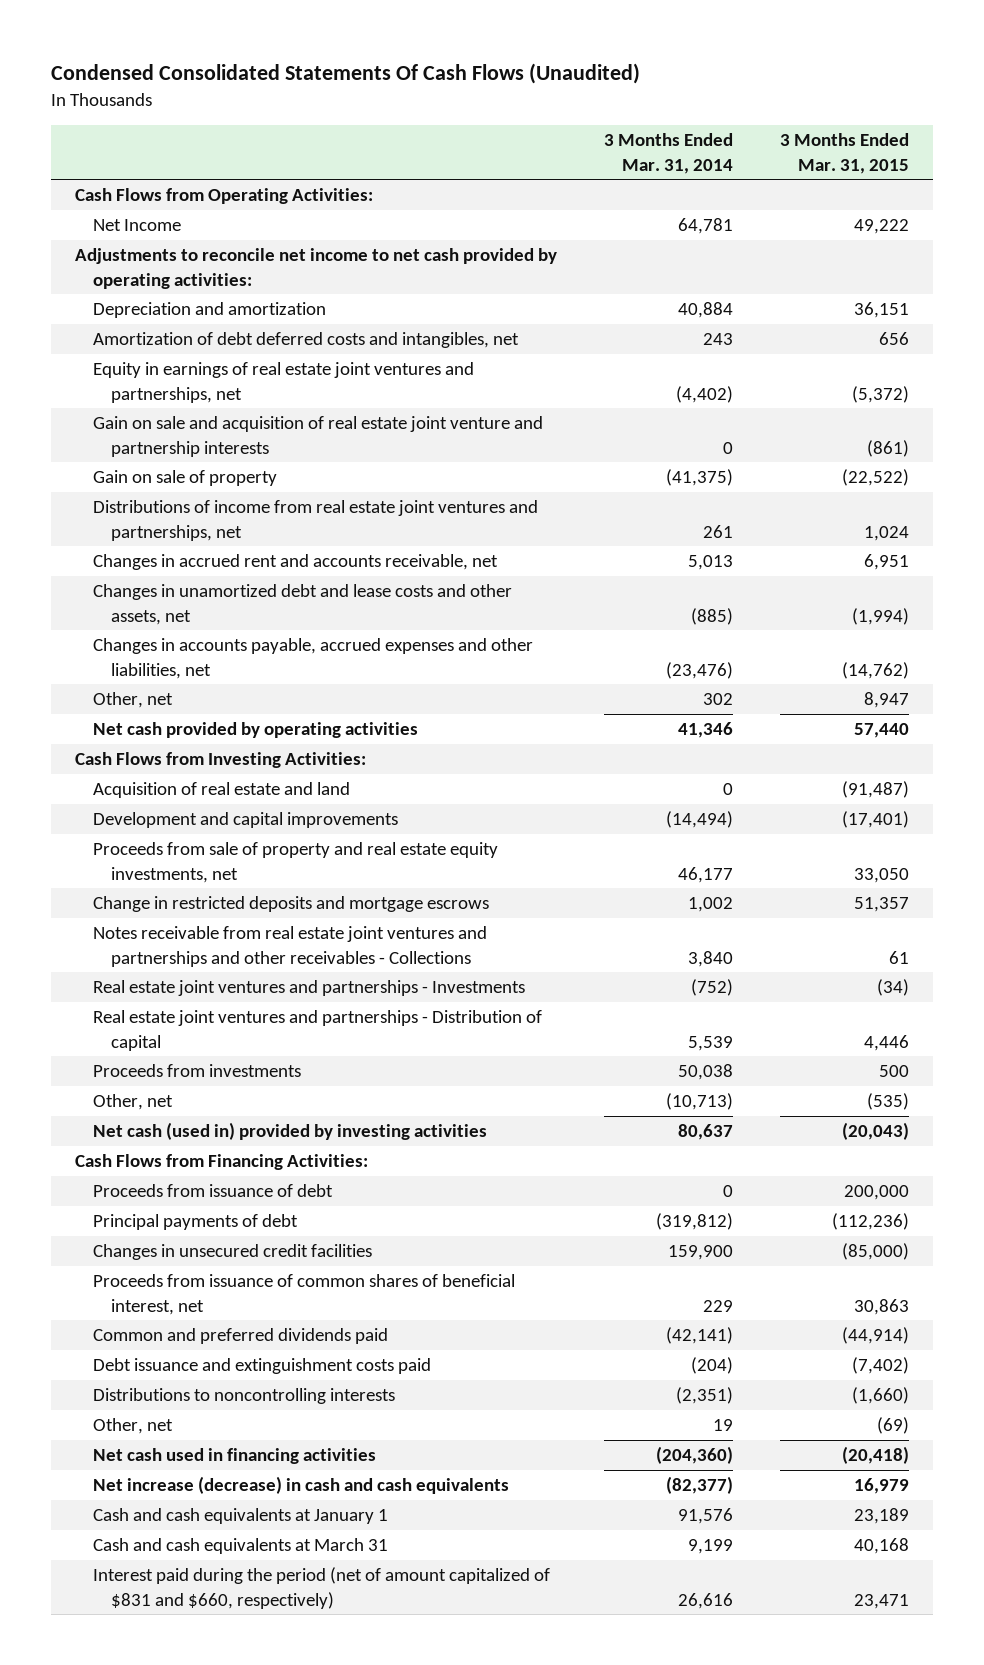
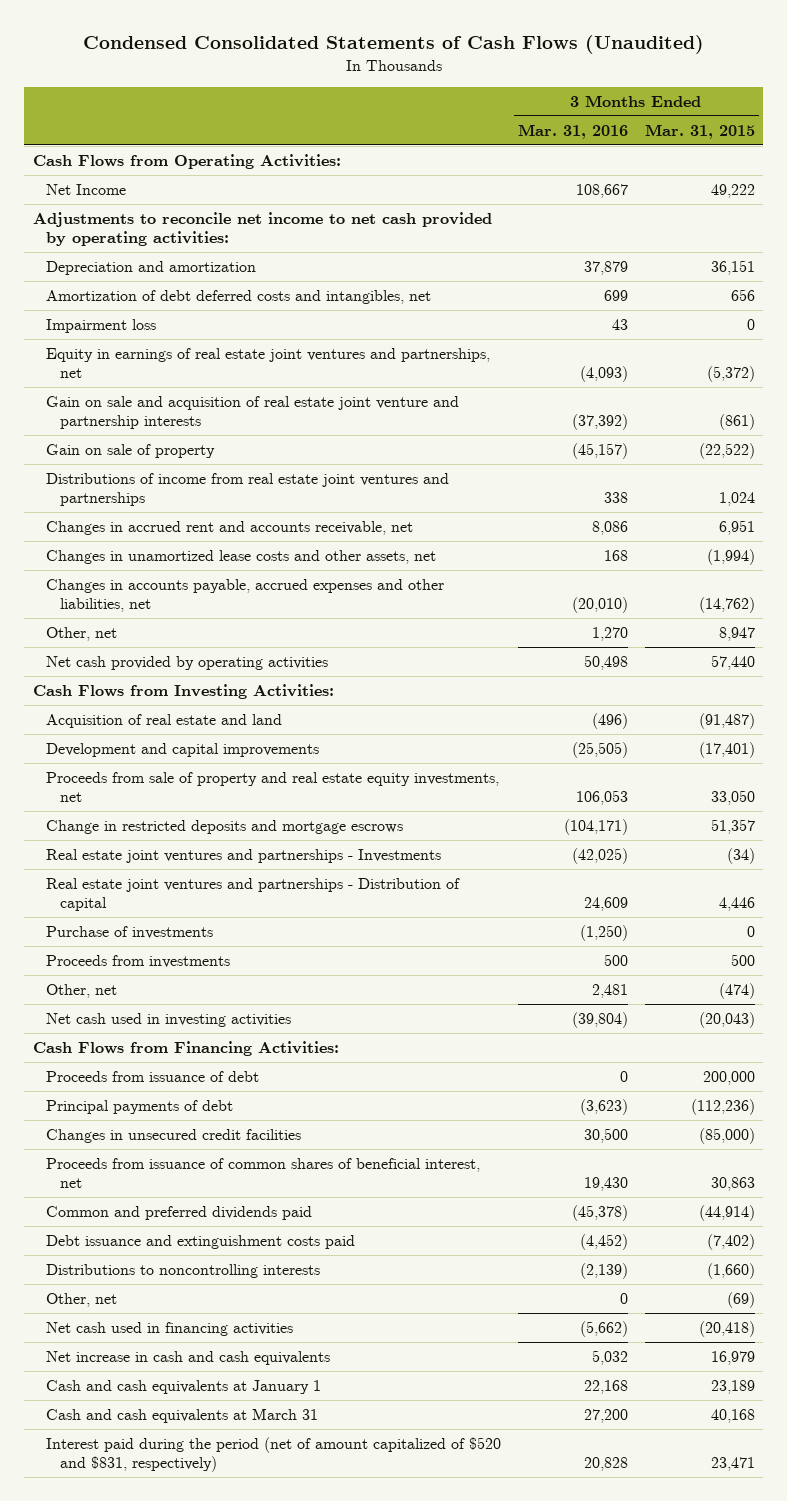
[50,63,640,85] Condensed Consolidated Statements Of Cash Flows (Unaudited) -> [82,35,704,55] Condensed Consolidated Statements of Cash Flows (Unaudited)
[603,132,733,174] 3 Months Ended Mar. 31, 2014 -> none
none -> [517,123,628,139] Mar. 31, 2016
none -> [46,319,157,334] Impairment loss
[92,499,538,541] Distributions of income from real estate joint ventures and partnerships, net -> [46,473,450,506] Distributions of income from real estate joint ventures and partnerships
[92,583,512,625] Changes in unamortized debt and lease costs and other assets, net -> [46,550,437,565] Changes in unamortized lease costs and other assets, net
[92,925,487,967] Notes receivable from real estate joint ventures and partnerships and other receivables - Collections -> none
none -> [46,926,214,940] Purchase of investments
[867,1092,910,1110] (535) -> [718,983,755,1000] (474)
[92,1121,487,1140] Net cash (used in) provided by investing activities -> [46,1013,292,1028] Net cash used in investing activities
[92,1475,509,1494] Net increase (decrease) in cash and cash equivalents -> [46,1351,331,1366] Net increase in cash and cash equivalents
[92,1566,550,1609] Interest paid during the period (net of amount capitalized of $831 and $660, respectively) -> [46,1437,502,1472] Interest paid during the period (net of amount capitalized of $520 and $831, respectively)

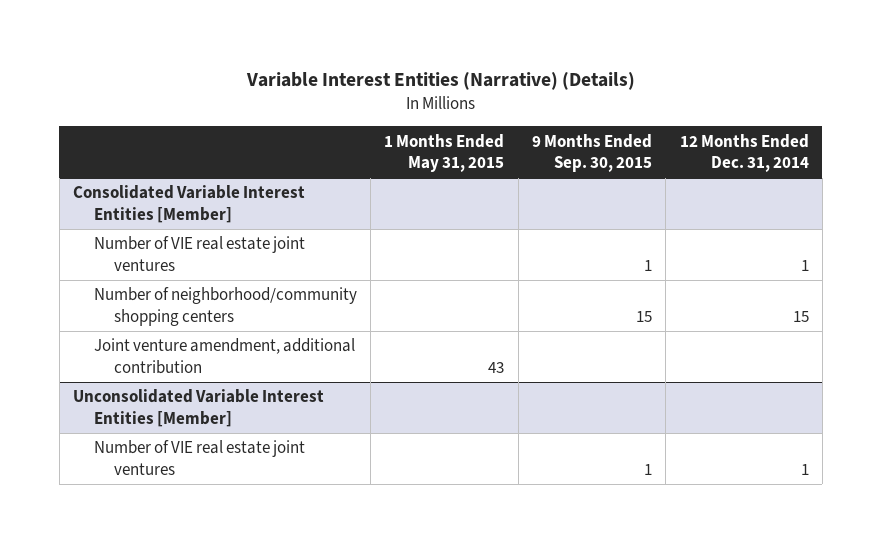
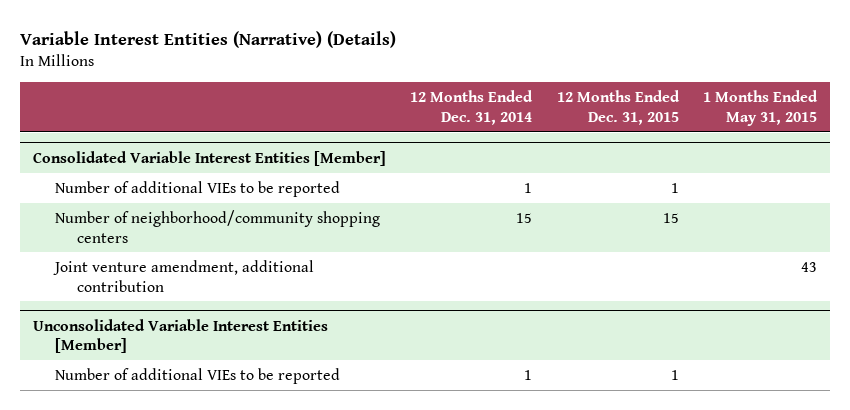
[531,133,652,173] 9 Months Ended Sep. 30, 2015 -> none
none -> [556,89,680,125] 12 Months Ended Dec. 31, 2015
[93,236,305,272] Number of VIE real estate joint ventures -> [54,180,340,197] Number of additional VIEs to be reported
[93,440,305,476] Number of VIE real estate joint ventures -> [54,367,340,384] Number of additional VIEs to be reported

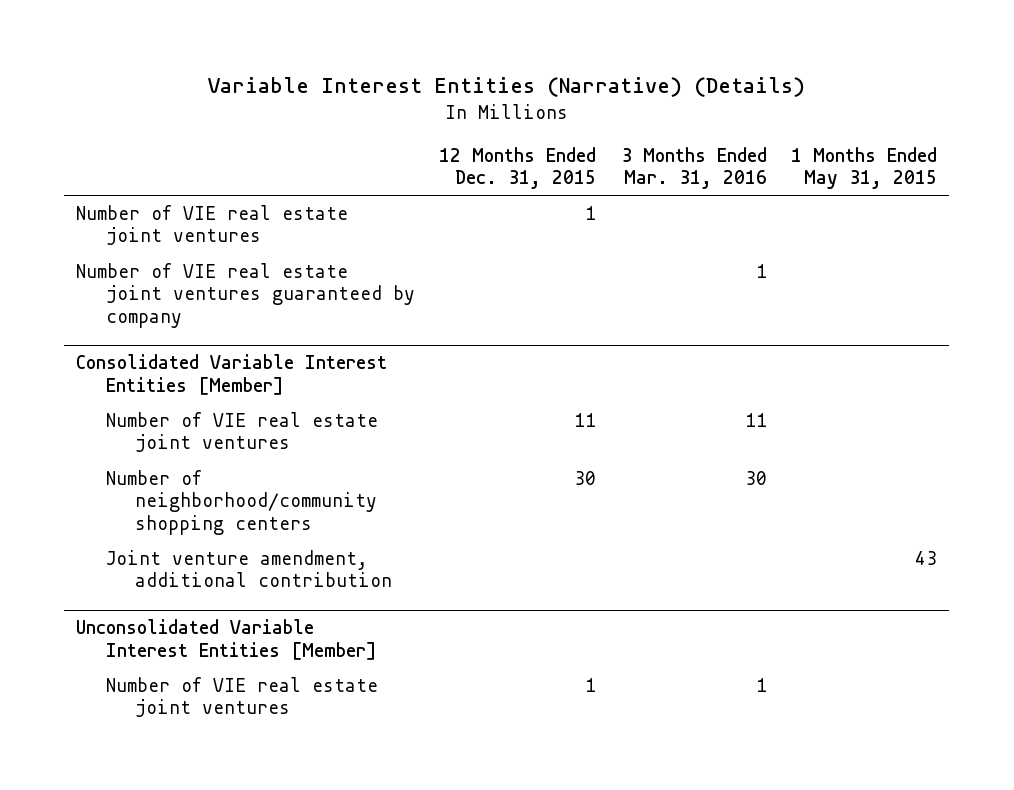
[410,89,534,125] 12 Months Ended Dec. 31, 2014 -> none
none -> [620,146,767,190] 3 Months Ended Mar. 31, 2016
none -> [76,205,349,246] Number of VIE real estate joint ventures
none -> [76,263,415,328] Number of VIE real estate joint ventures guaranteed by company
[54,180,340,197] Number of additional VIEs to be reported -> none
none -> [105,412,378,453] Number of VIE real estate joint ventures
[662,212,679,223] 15 -> [574,471,597,486] 30
[54,367,340,384] Number of additional VIEs to be reported -> [105,677,378,718] Number of VIE real estate joint ventures

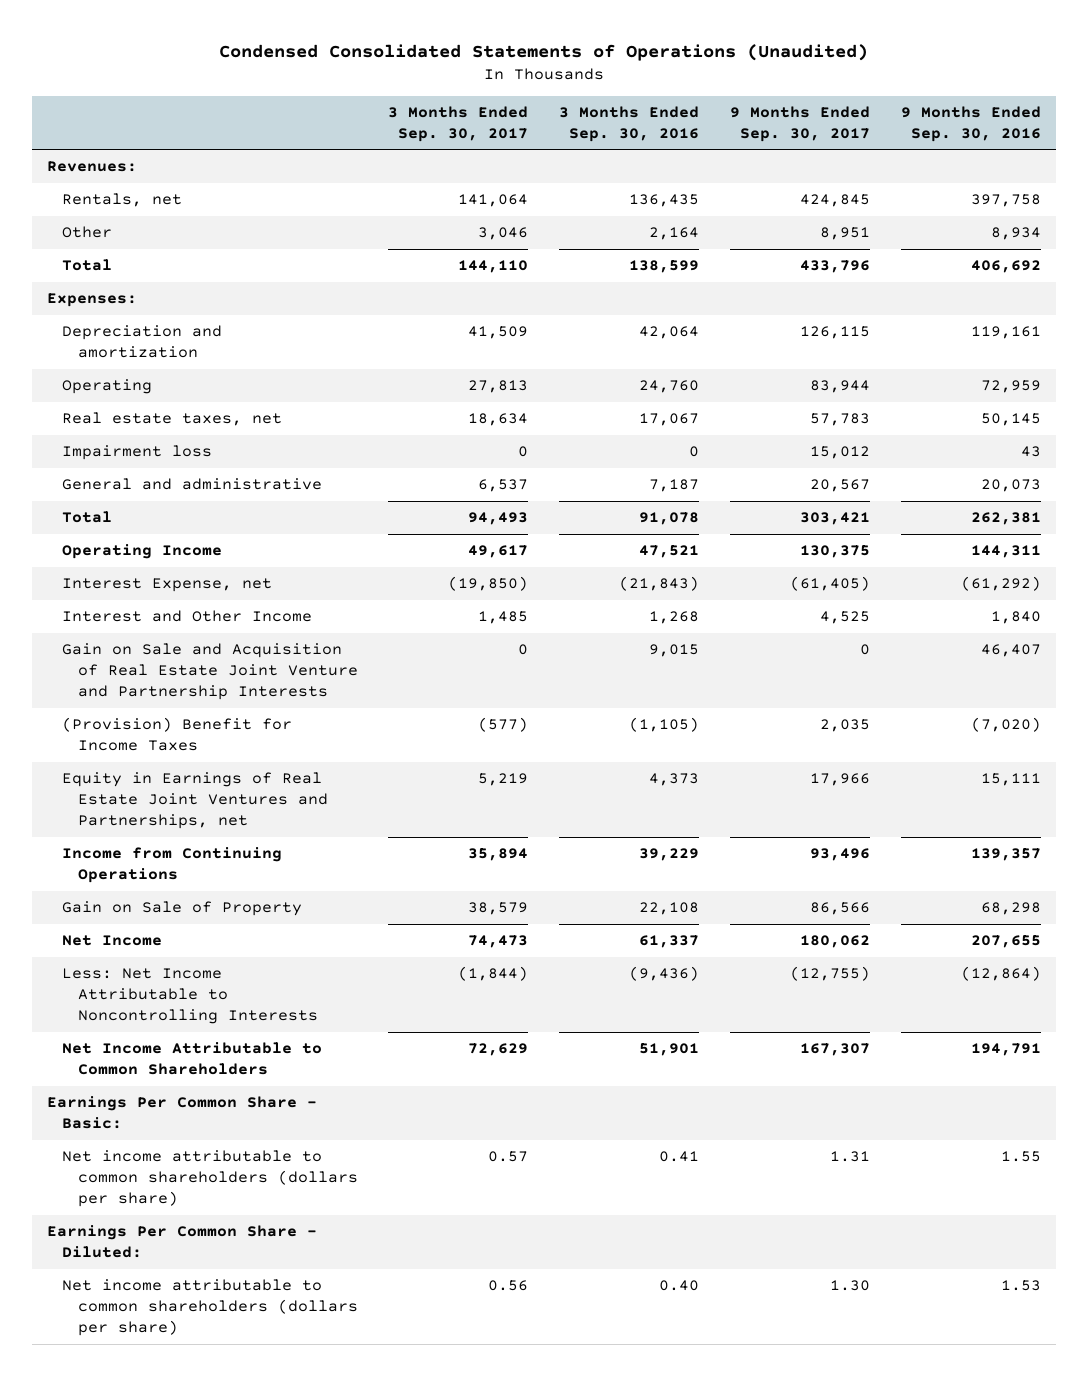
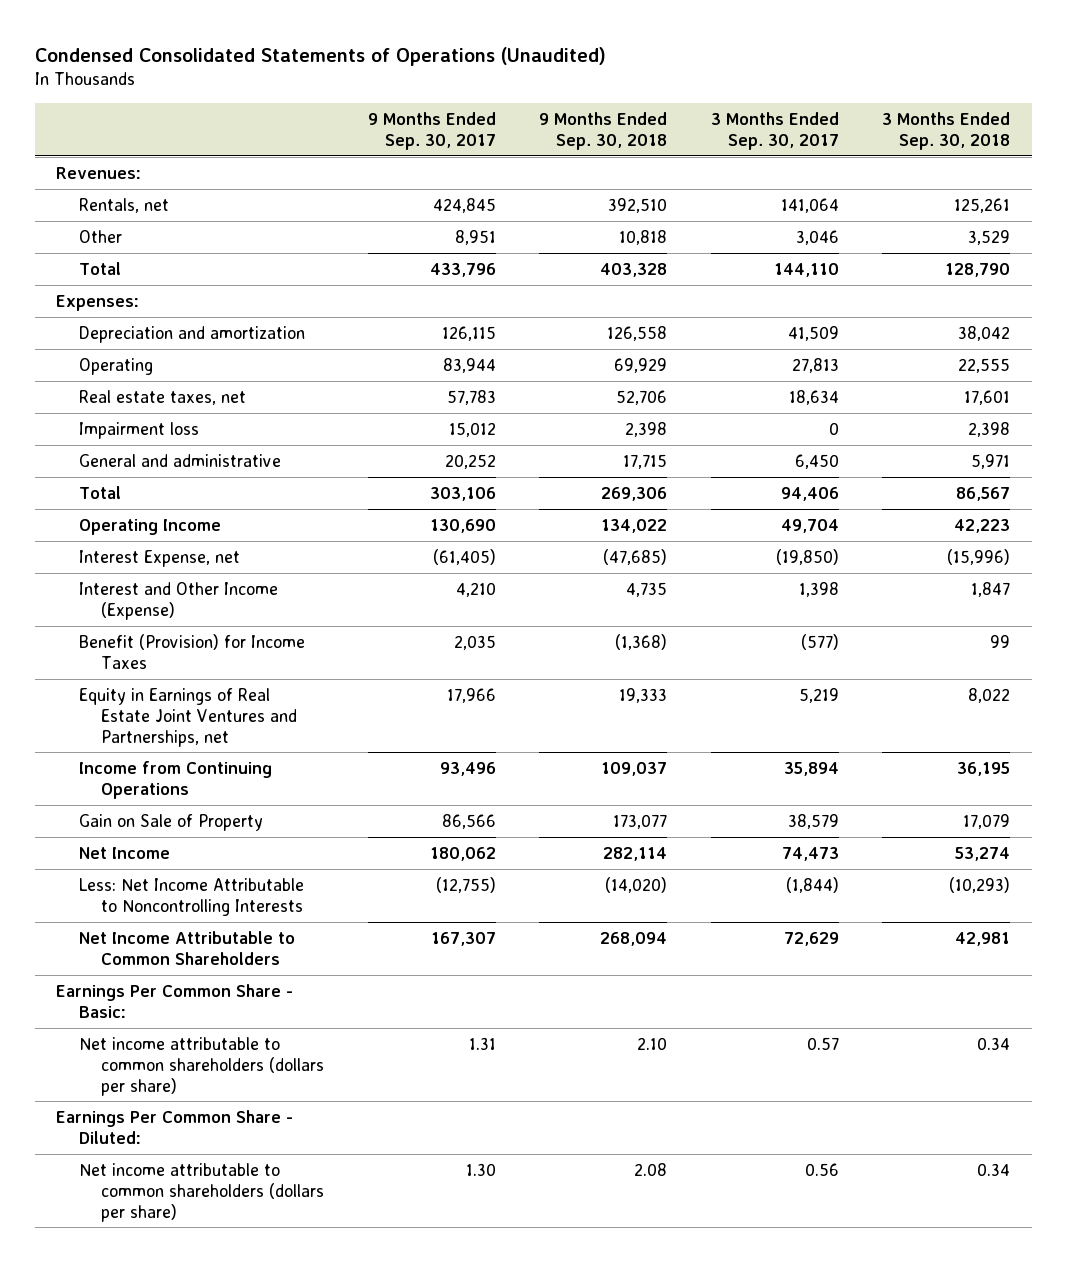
[559,105,700,142] 3 Months Ended Sep. 30, 2016 -> none
[901,105,1042,142] 9 Months Ended Sep. 30, 2016 -> none
none -> [539,111,668,150] 9 Months Ended Sep. 30, 2018
none -> [882,111,1011,150] 3 Months Ended Sep. 30, 2018
[478,479,529,493] 6,537 -> [794,453,839,469] 6,450
[810,479,871,493] 20,567 -> [444,453,496,469] 20,252
[468,512,529,526] 94,493 -> [780,486,839,501] 94,406
[800,512,871,526] 303,421 -> [429,486,496,501] 303,106
[468,545,529,559] 49,617 -> [780,518,839,533] 49,704
[800,545,871,559] 130,375 -> [429,518,496,533] 130,690
[62,643,358,700] Gain on Sale and Acquisition of Real Estate Joint Venture and Partnership Interests -> none
[62,610,313,623] Interest and Other Income -> [78,581,278,620] Interest and Other Income (Expense)
[478,611,529,625] 1,485 -> [798,581,839,597] 1,398
[820,611,871,625] 4,525 -> [455,581,496,597] 4,210
[62,717,293,752] (Provision) Benefit for Income Taxes -> [78,633,305,669] Benefit (Provision) for Income Taxes

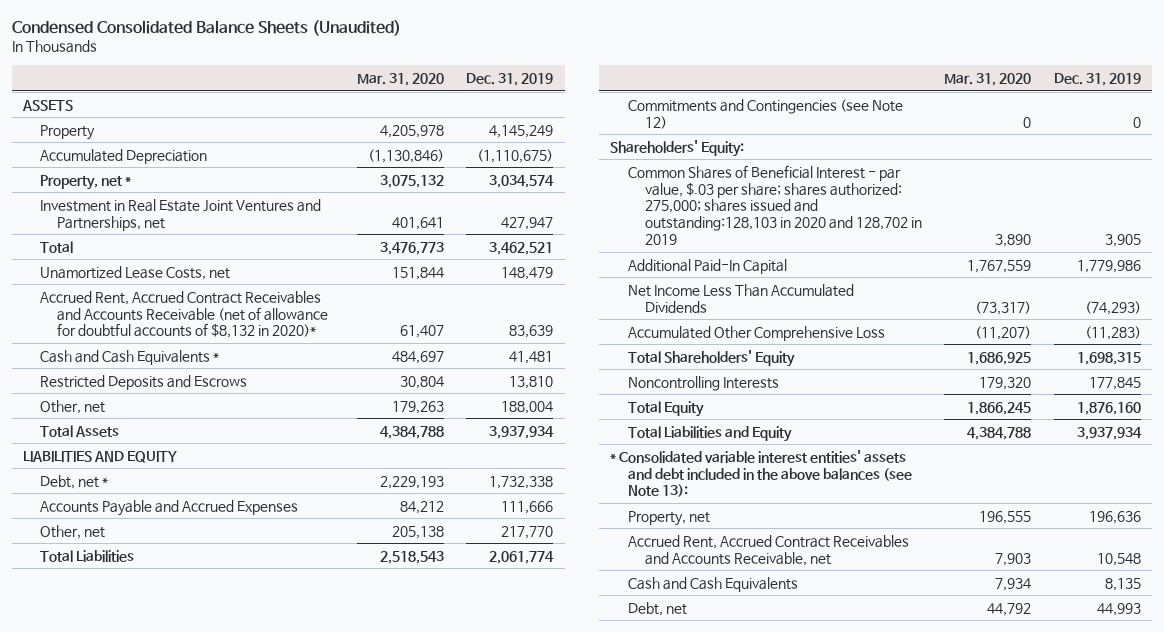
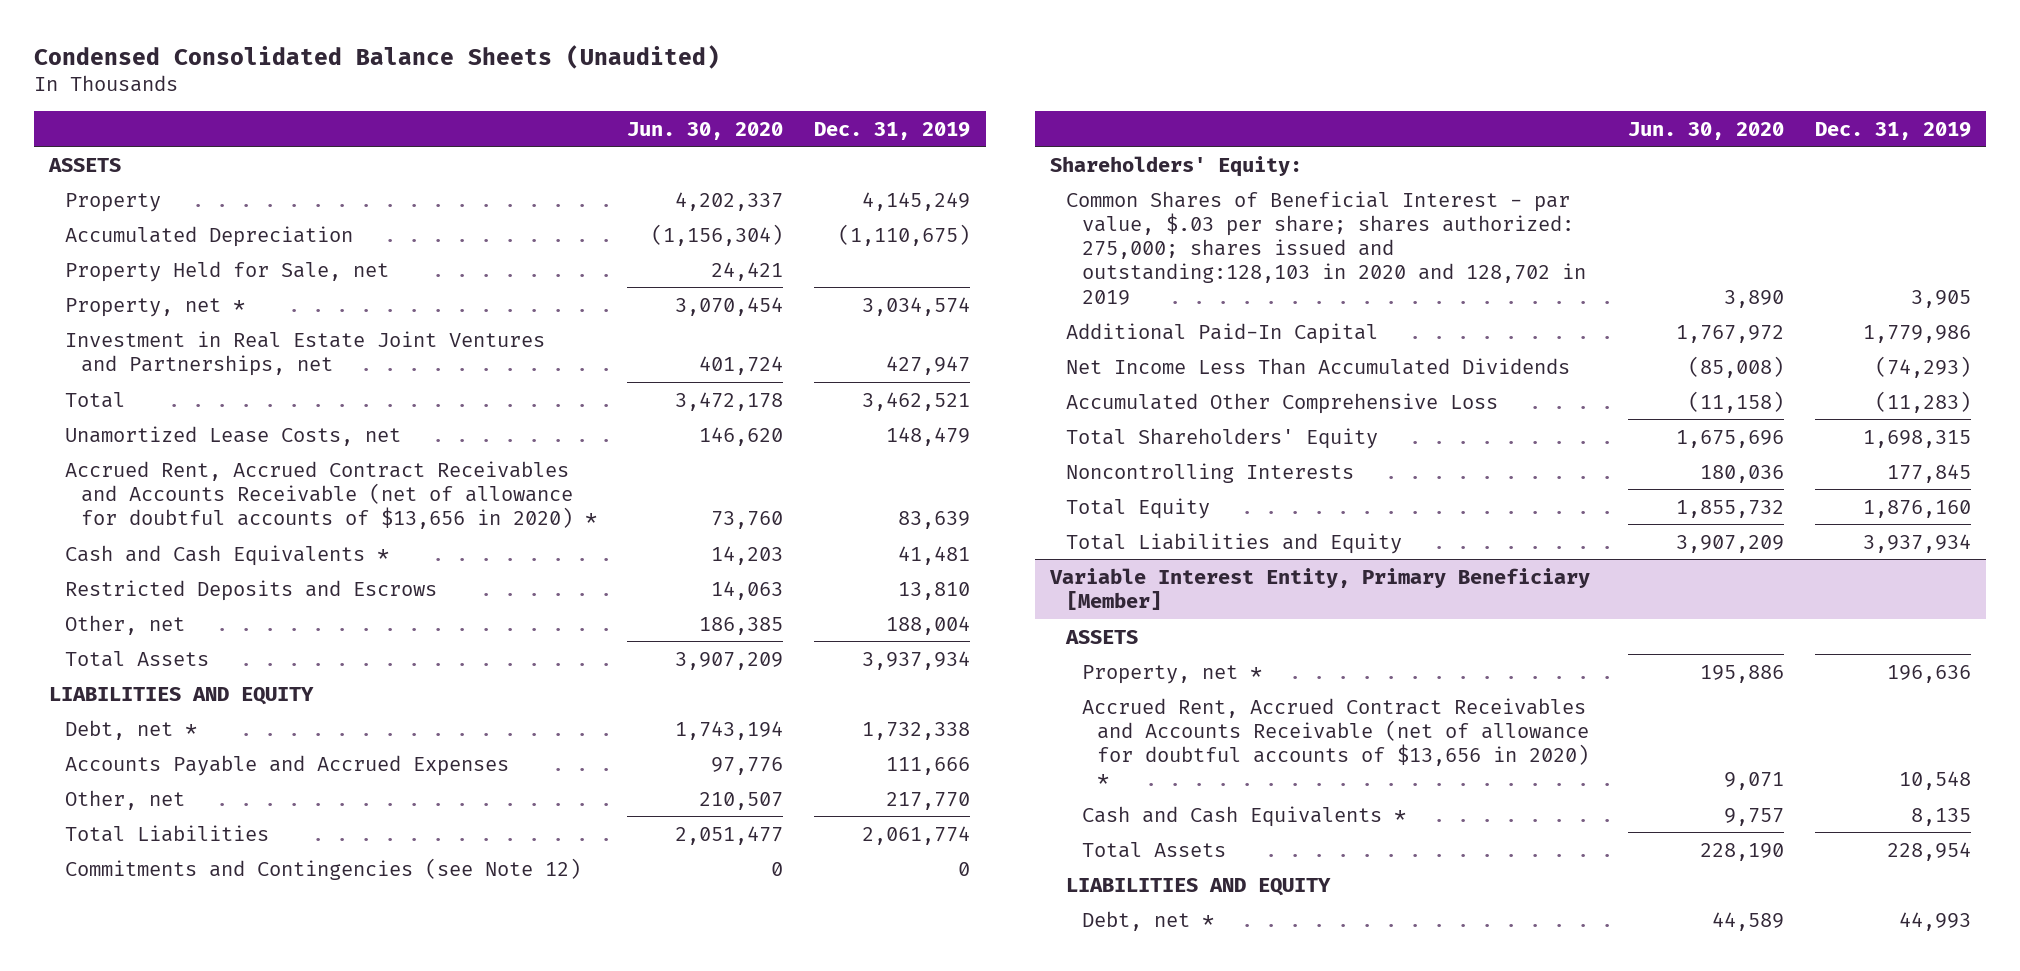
[356,72,444,86] Mar. 31, 2020 -> none
none -> [627,121,784,140] Jun. 30, 2020
none -> [64,260,389,282] Property Held for Sale, net
[40,290,329,339] Accrued Rent, Accrued Contract Receivables and Accounts Receivable (net of allowance for doubtful accounts of $8,132 in 2020)* -> [64,460,597,530] Accrued Rent, Accrued Contract Receivables and Accounts Receivable (net of allowance for doubtful accounts of $13,656 in 2020) *
[610,449,912,498] * Consolidated variable interest entities' assets and debt included in the above balances (see Note 13): -> none
none -> [1049,567,1591,610] Variable Interest Entity, Primary Beneficiary [Member]
none -> [1064,629,1138,644] ASSETS
[627,510,710,526] Property, net -> [1081,664,1262,684] Property, net *
[627,534,909,566] Accrued Rent, Accrued Contract Receivables and Accounts Receivable, net -> [1081,697,1590,787] Accrued Rent, Accrued Contract Receivables and Accounts Receivable (net of allowance for doubtful accounts of $13,656 in 2020) *
[627,576,798,592] Cash and Cash Equivalents -> [1081,805,1406,827] Cash and Cash Equivalents *
none -> [1081,841,1226,858] Total Assets
none -> [1065,877,1331,896] LIABILITIES AND EQUITY
[627,601,687,616] Debt, net -> [1081,910,1214,931] Debt, net *

